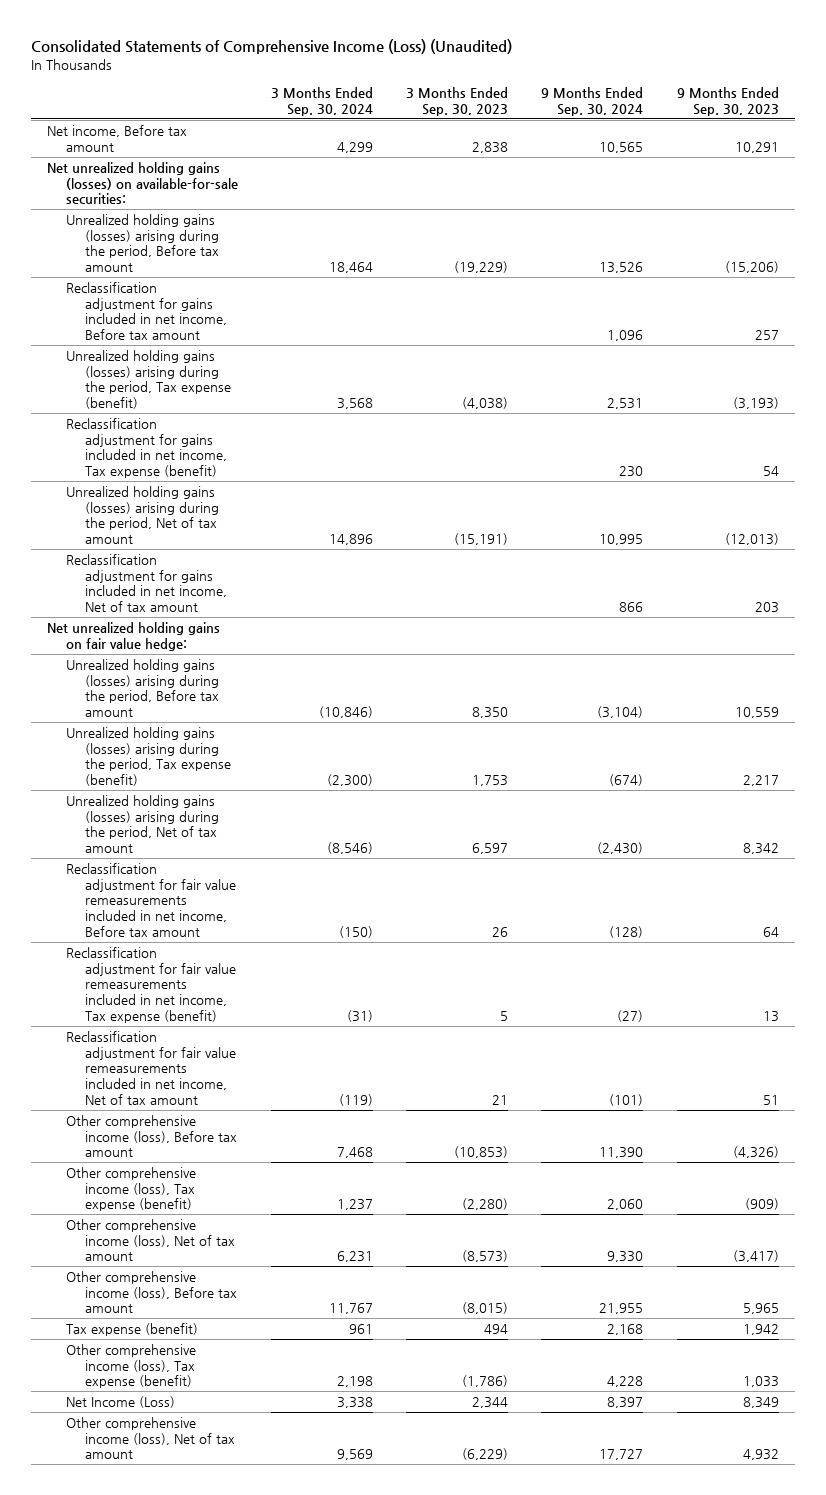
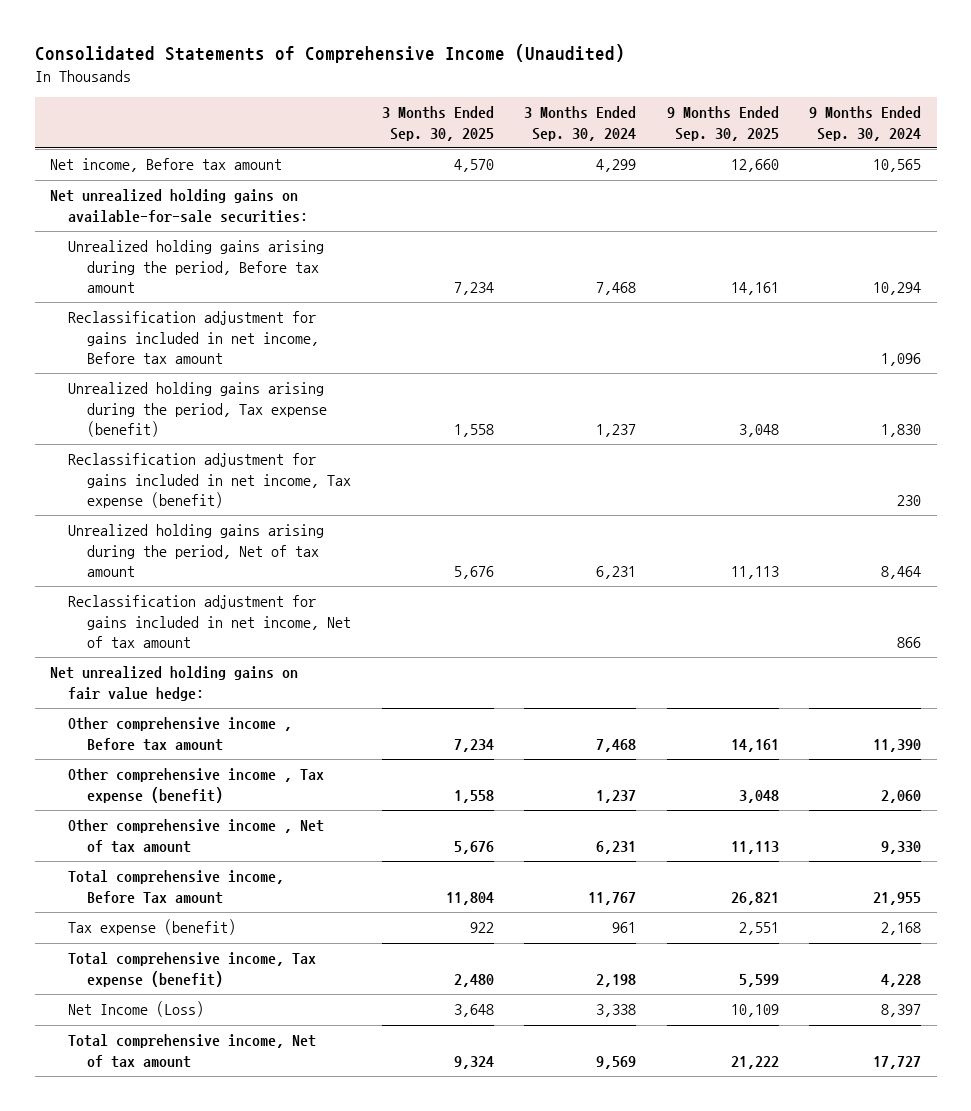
[30,39,512,55] Consolidated Statements of Comprehensive Income (Loss) (Unaudited) -> [34,44,625,64] Consolidated Statements of Comprehensive Income (Unaudited)
[406,87,509,116] 3 Months Ended Sep. 30, 2023 -> none
[676,87,779,116] 9 Months Ended Sep. 30, 2023 -> none
none -> [381,106,494,141] 3 Months Ended Sep. 30, 2025
none -> [666,106,779,141] 9 Months Ended Sep. 30, 2025
[47,162,238,205] Net unrealized holding gains (losses) on available-for-sale securities: -> [49,189,309,223] Net unrealized holding gains on available-for-sale securities:
[65,214,219,273] Unrealized holding gains (losses) arising during the period, Before tax amount -> [68,240,325,293] Unrealized holding gains arising during the period, Before tax amount
[329,262,374,274] 18,464 -> [596,281,637,295] 7,468
[599,262,644,274] 13,526 -> [873,281,922,295] 10,294
[65,350,231,410] Unrealized holding gains (losses) arising during the period, Tax expense (benefit) -> [68,382,328,437] Unrealized holding gains arising during the period, Tax expense (benefit)
[337,398,374,410] 3,568 -> [596,423,637,437] 1,237
[607,398,644,410] 2,531 -> [881,423,922,437] 1,830
[65,486,219,545] Unrealized holding gains (losses) arising during the period, Net of tax amount -> [68,524,325,577] Unrealized holding gains arising during the period, Net of tax amount
[329,534,374,546] 14,896 -> [596,565,637,579] 6,231
[599,534,644,546] 10,995 -> [881,565,922,579] 8,464
[65,659,219,718] Unrealized holding gains (losses) arising during the period, Before tax amount -> none
[65,727,231,787] Unrealized holding gains (losses) arising during the period, Tax expense (benefit) -> none
[65,795,219,854] Unrealized holding gains (losses) arising during the period, Net of tax amount -> none
[65,863,236,937] Reclassification adjustment for fair value remeasurements included in net income, Before tax amount -> none
[65,947,236,1023] Reclassification adjustment for fair value remeasurements included in net income, Tax expense (benefit) -> none
[65,1031,236,1105] Reclassification adjustment for fair value remeasurements included in net income, Net of tax amount -> none
[65,1115,237,1158] Other comprehensive income (loss), Before tax amount -> [68,717,293,751] Other comprehensive income , Before tax amount
[65,1167,196,1212] Other comprehensive income (loss), Tax expense (benefit) -> [68,768,325,803] Other comprehensive income , Tax expense (benefit)
[65,1219,235,1262] Other comprehensive income (loss), Net of tax amount -> [68,819,325,853] Other comprehensive income , Net of tax amount
[65,1271,237,1314] Other comprehensive income (loss), Before tax amount -> [68,870,285,904] Total comprehensive income, Before Tax amount
[65,1344,196,1389] Other comprehensive income (loss), Tax expense (benefit) -> [68,952,317,987] Total comprehensive income, Tax expense (benefit)
[65,1417,235,1460] Other comprehensive income (loss), Net of tax amount -> [68,1034,317,1068] Total comprehensive income, Net of tax amount

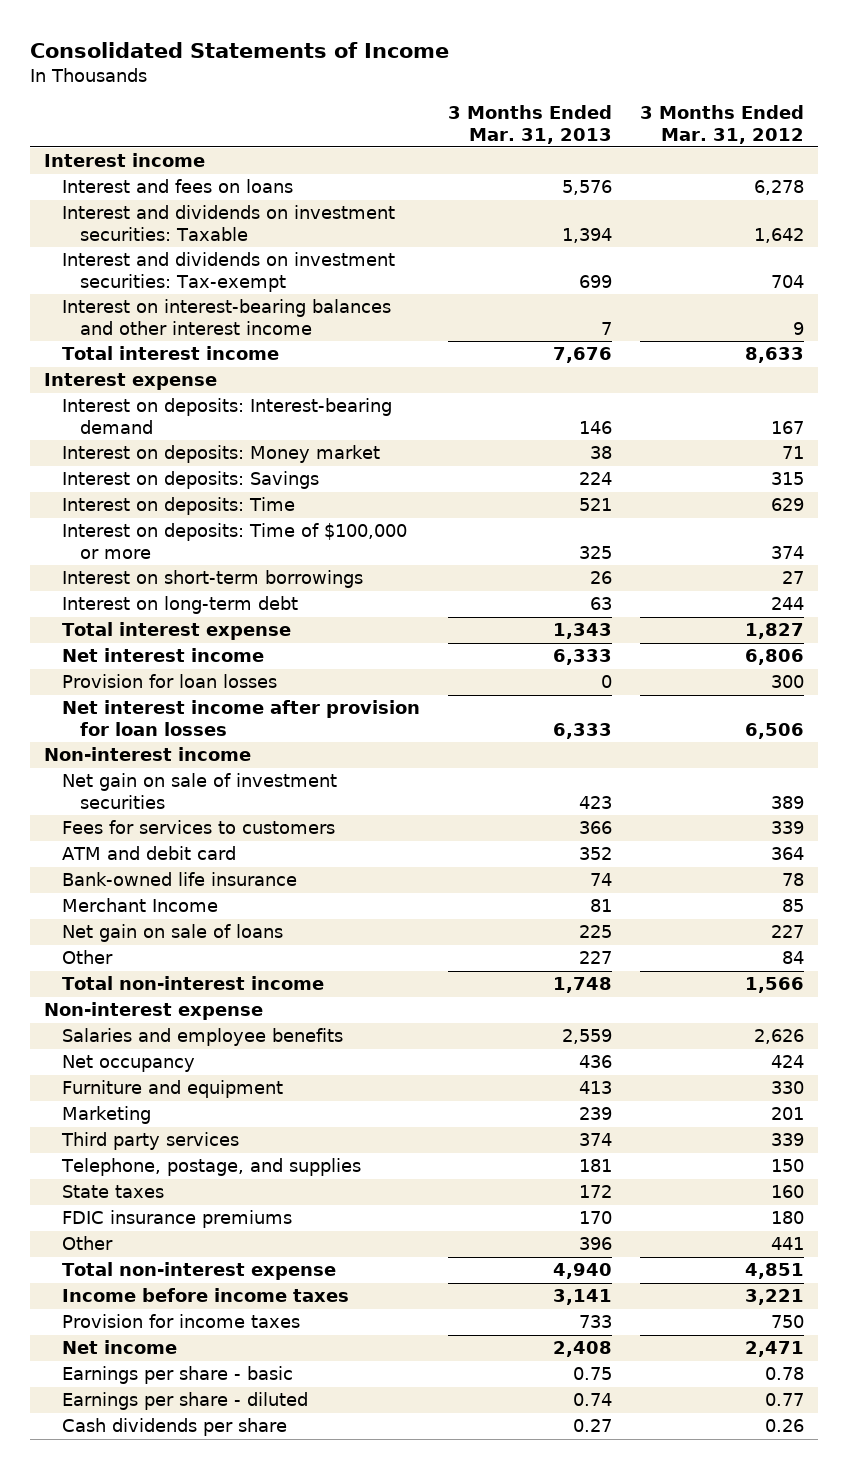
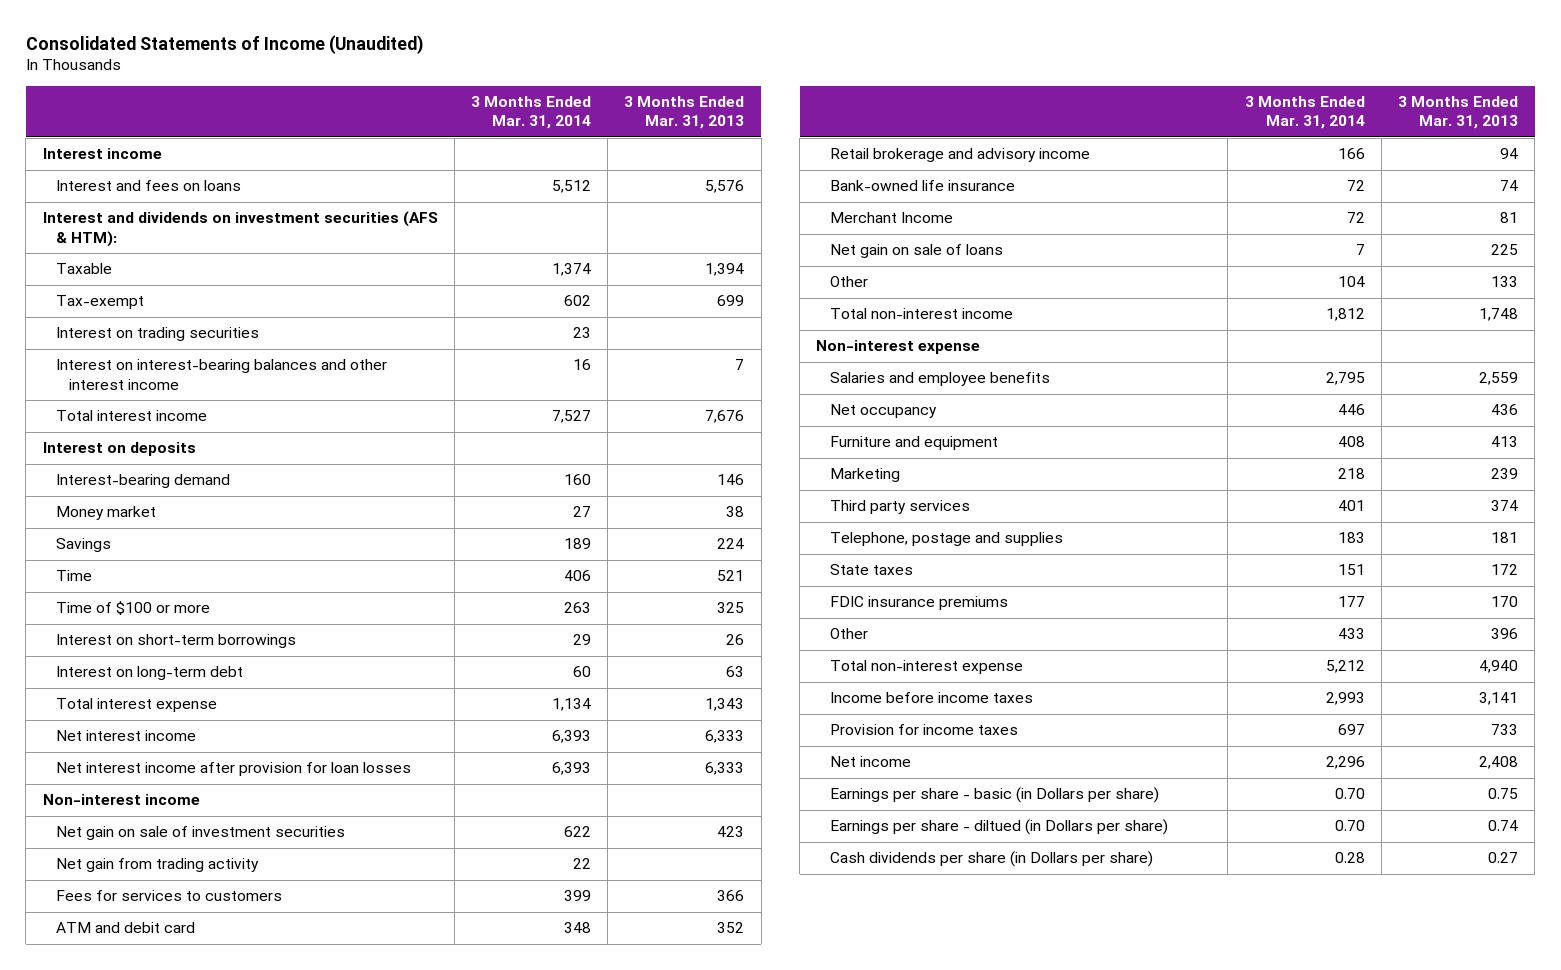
[30,41,450,58] Consolidated Statements of Income -> [25,34,424,54] Consolidated Statements of Income (Unaudited)
[639,105,804,144] 3 Months Ended Mar. 31, 2012 -> none
none -> [470,95,591,130] 3 Months Ended Mar. 31, 2014
none -> [42,211,438,247] Interest and dividends on investment securities (AFS & HTM):
[62,205,396,241] Interest and dividends on investment securities: Taxable -> [55,263,112,275] Taxable
[62,252,396,292] Interest and dividends on investment securities: Tax-exempt -> [55,295,144,310] Tax-exempt
none -> [55,327,259,342] Interest on trading securities
[43,373,217,391] Interest expense -> none
none -> [42,442,196,457] Interest on deposits
[62,398,393,434] Interest on deposits: Interest-bearing demand -> [55,474,230,489] Interest-bearing demand
[62,445,381,464] Interest on deposits: Money market -> [55,506,156,521] Money market
[62,471,320,490] Interest on deposits: Savings -> [55,538,111,553] Savings
[62,497,296,516] Interest on deposits: Time -> [55,570,92,582] Time
[62,523,408,559] Interest on deposits: Time of $100,000 or more -> [55,601,210,616] Time of $100 or more
[62,674,278,689] Provision for loan losses -> none
none -> [55,858,259,873] Net gain from trading activity
none -> [829,148,1090,163] Retail brokerage and advisory income
[579,951,613,965] 227 -> [1491,276,1519,288] 133
[61,1158,362,1177] Telephone, postage, and supplies -> [829,532,1063,547] Telephone, postage and supplies
[62,1366,294,1385] Earnings per share - basic -> [829,787,1159,804] Earnings per share - basic (in Dollars per share)
[62,1392,309,1411] Earnings per share - diluted -> [829,819,1168,836] Earnings per share - diltued (in Dollars per share)
[62,1418,288,1437] Cash dividends per share -> [829,851,1153,868] Cash dividends per share (in Dollars per share)

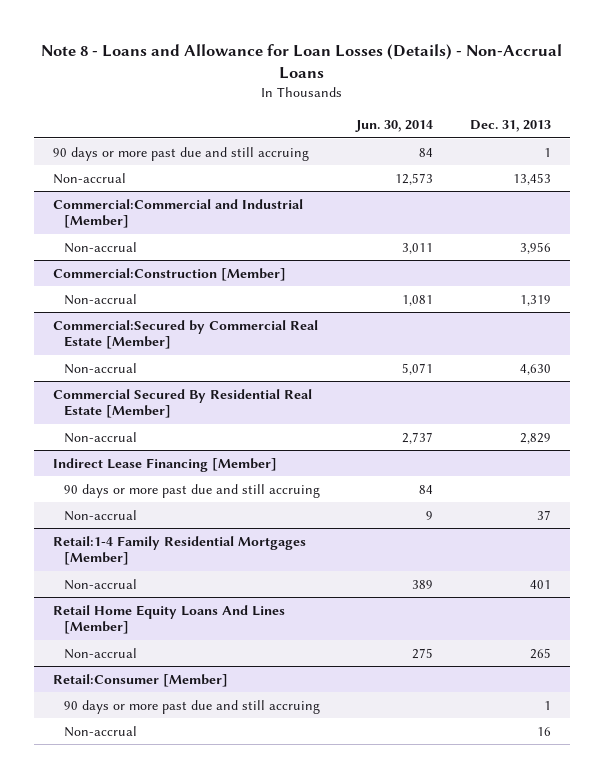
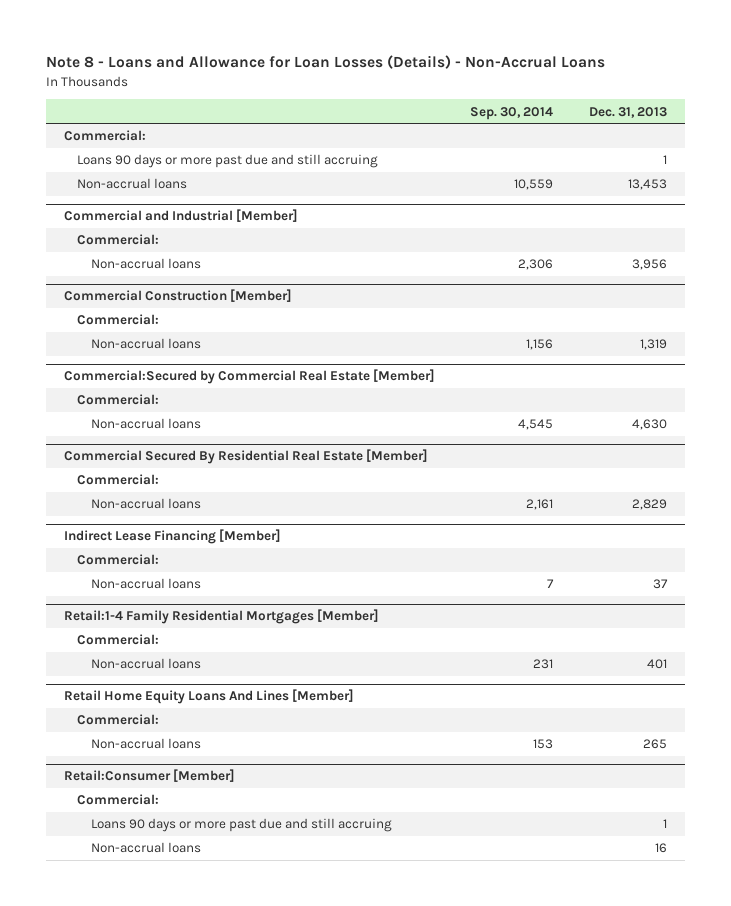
[355,120,434,133] Jun. 30, 2014 -> none
none -> [470,106,554,120] Sep. 30, 2014
none -> [64,130,147,142] Commercial:
[52,146,309,161] 90 days or more past due and still accruing -> [77,154,379,169] Loans 90 days or more past due and still accruing
[52,172,126,184] Non-accrual -> [77,178,188,190] Non-accrual loans
[52,198,303,229] Commercial:Commercial and Industrial [Member] -> [64,209,299,223] Commercial and Industrial [Member]
none -> [77,234,160,246] Commercial:
[63,241,137,253] Non-accrual -> [90,258,201,270] Non-accrual loans
[52,267,286,281] Commercial:Construction [Member] -> [64,289,293,303] Commercial Construction [Member]
none -> [77,314,160,326] Commercial:
[63,293,137,305] Non-accrual -> [90,338,201,350] Non-accrual loans
none -> [77,394,160,406] Commercial:
[63,362,137,374] Non-accrual -> [90,418,201,430] Non-accrual loans
none -> [77,474,160,486] Commercial:
[63,431,137,443] Non-accrual -> [90,498,201,510] Non-accrual loans
[63,483,320,498] 90 days or more past due and still accruing -> none
none -> [77,554,160,566] Commercial:
[63,509,137,521] Non-accrual -> [90,578,201,590] Non-accrual loans
none -> [77,634,160,646] Commercial:
[63,578,137,590] Non-accrual -> [90,658,201,670] Non-accrual loans
none -> [77,714,160,726] Commercial:
[63,647,137,659] Non-accrual -> [90,738,201,750] Non-accrual loans
none -> [77,794,160,806] Commercial:
[63,699,320,714] 90 days or more past due and still accruing -> [90,818,392,833] Loans 90 days or more past due and still accruing
[63,725,137,737] Non-accrual -> [90,842,201,854] Non-accrual loans

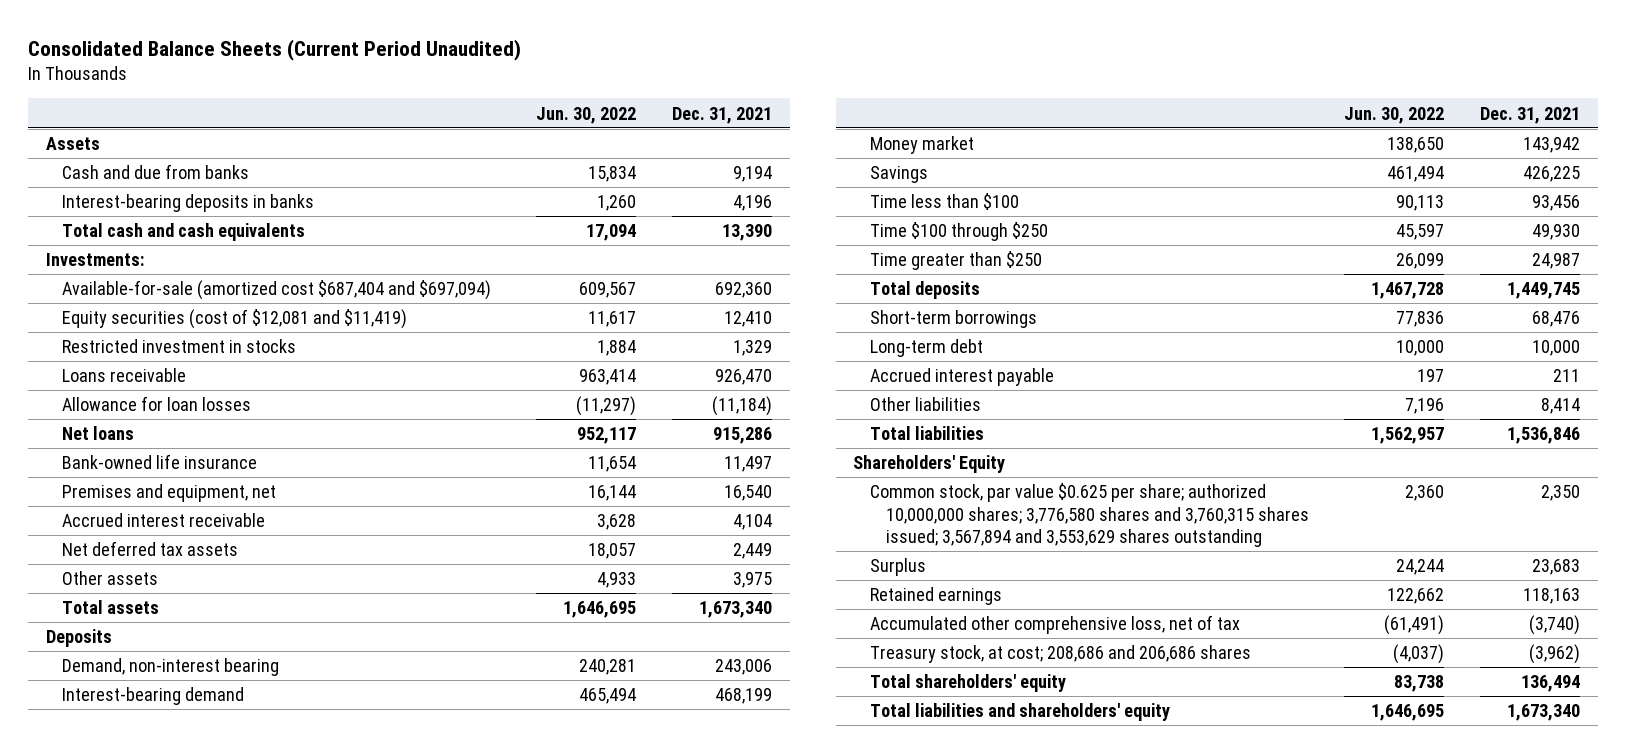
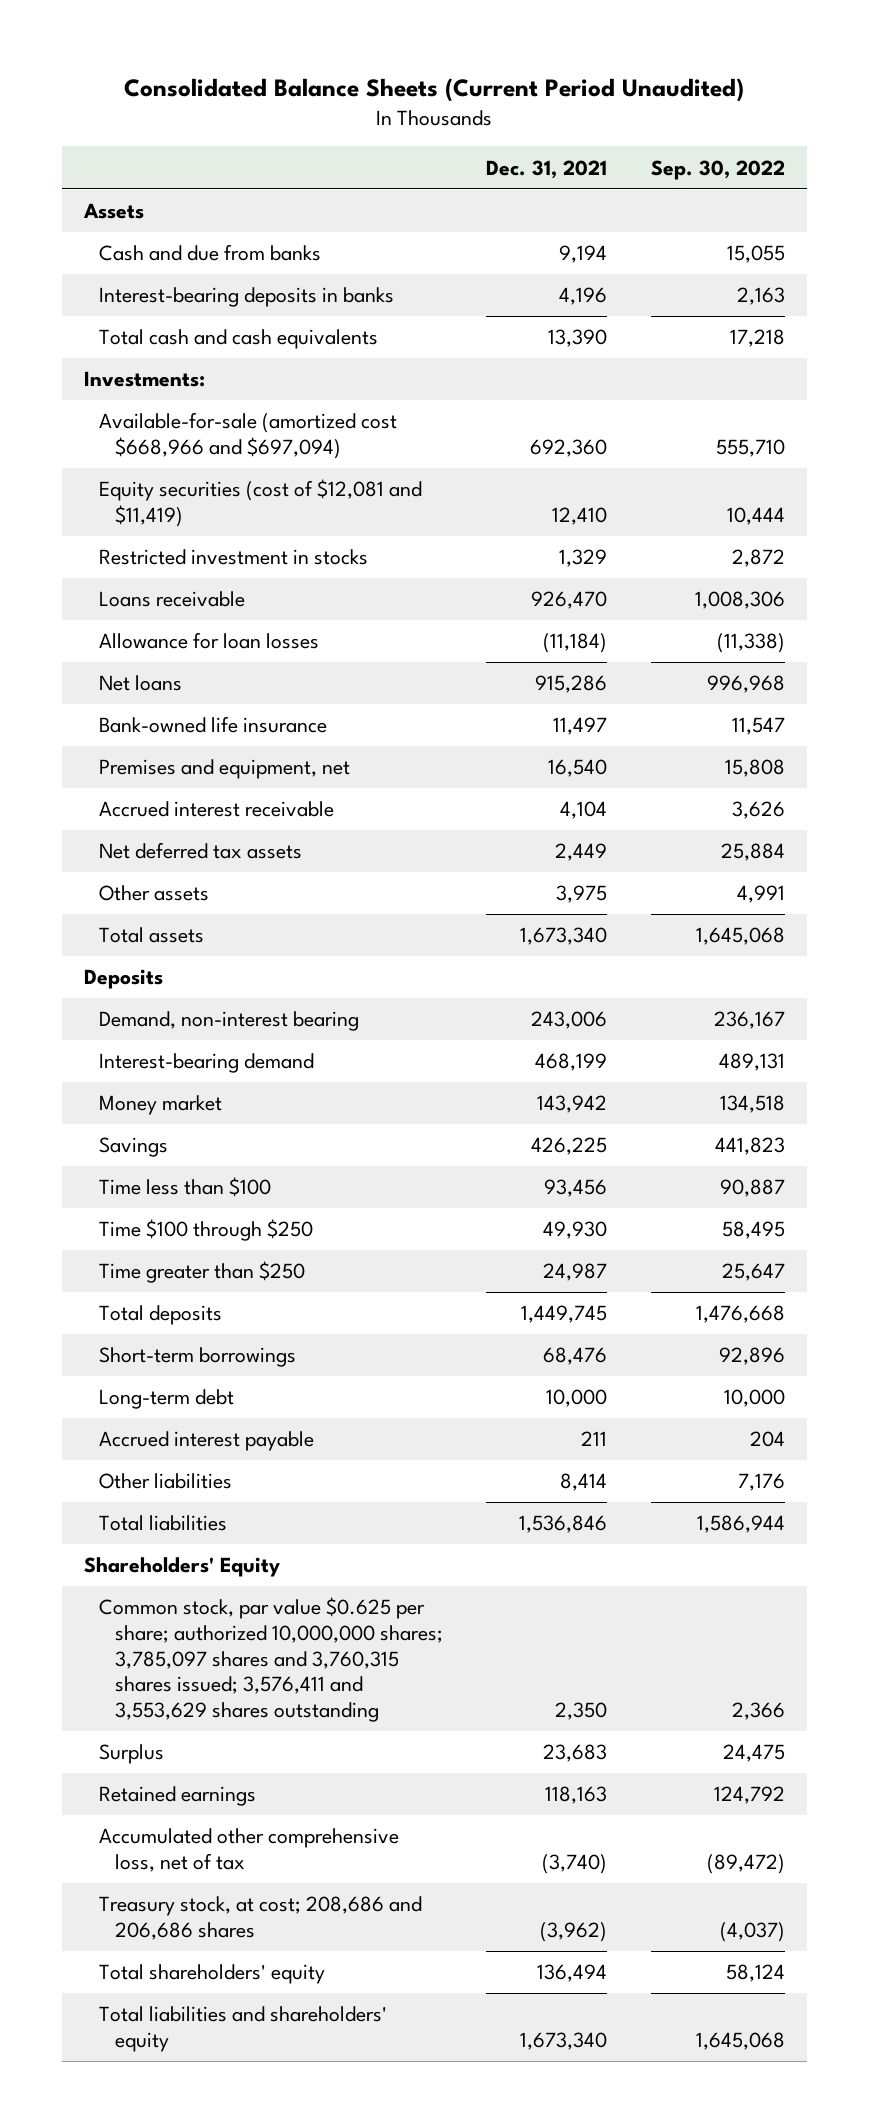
[536,106,637,124] Jun. 30, 2022 -> none
none -> [650,159,785,180] Sep. 30, 2022
[61,280,491,301] Available-for-sale (amortized cost $687,404 and $697,094) -> [99,412,398,459] Available-for-sale (amortized cost $668,966 and $697,094)
[869,483,1309,547] Common stock, par value $0.625 per share; authorized 10,000,000 shares; 3,776,580 shares and 3,760,315 shares issued; 3,567,894 and 3,553,629 shares outstanding -> [99,1597,443,1722] Common stock, par value $0.625 per share; authorized 10,000,000 shares; 3,785,097 shares and 3,760,315 shares issued; 3,576,411 and 3,553,629 shares outstanding

